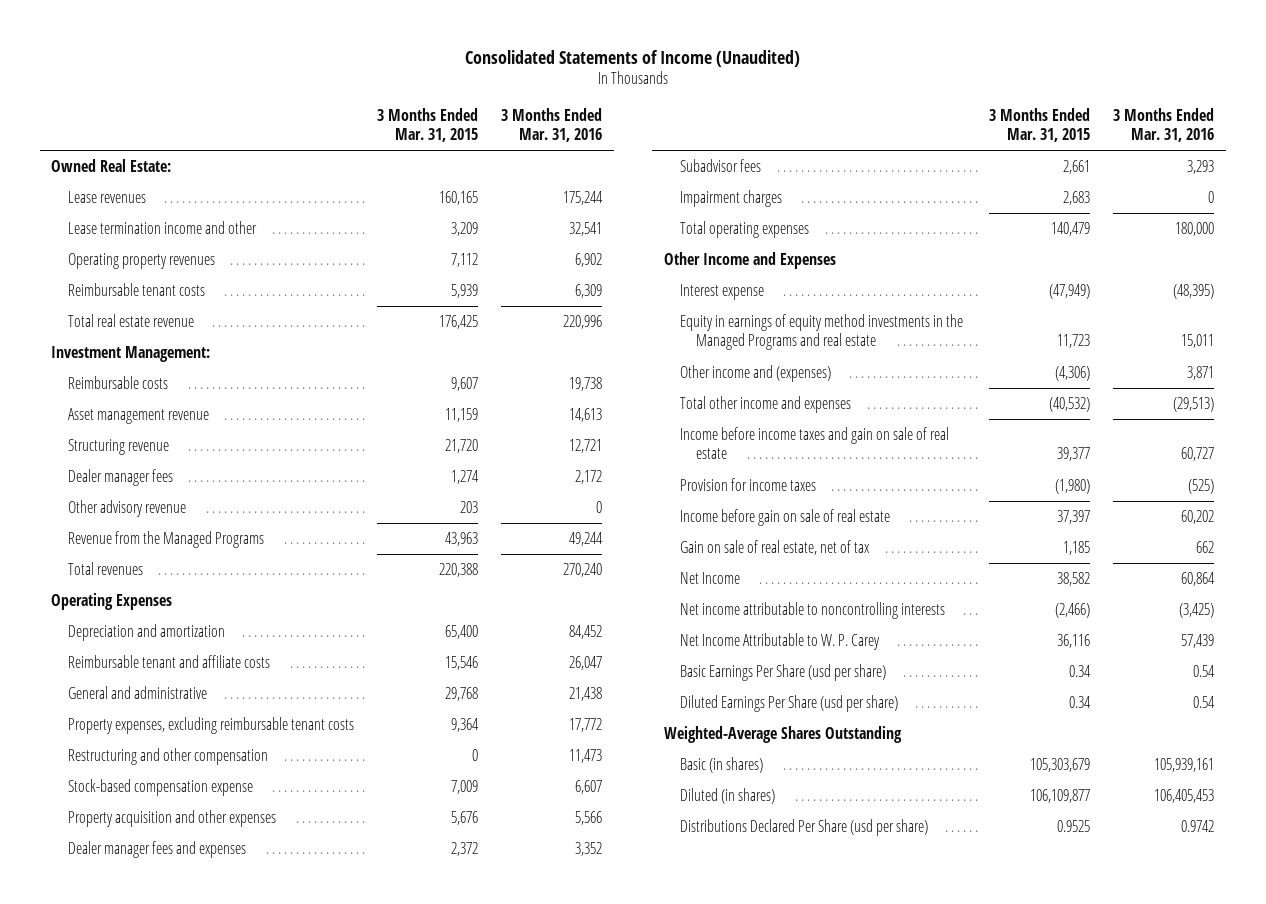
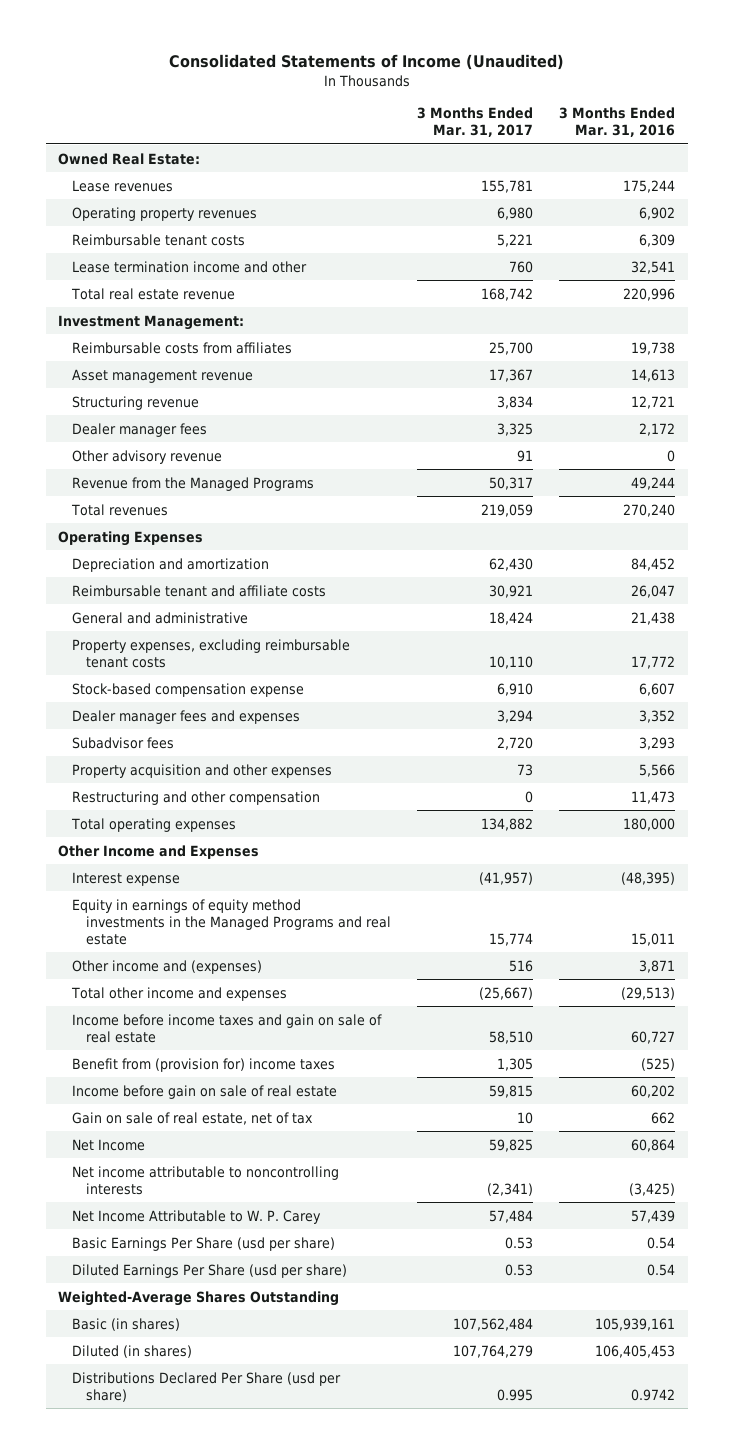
[376,107,478,143] 3 Months Ended Mar. 31, 2015 -> none
none -> [417,107,534,138] 3 Months Ended Mar. 31, 2017
[67,221,257,235] Lease termination income and other -> [72,260,308,273] Lease termination income and other
[67,376,168,390] Reimbursable costs -> [72,341,293,354] Reimbursable costs from affiliates
[679,190,782,208] Impairment charges -> none
[67,810,276,828] Property acquisition and other expenses -> [72,763,333,778] Property acquisition and other expenses
[67,748,268,766] Restructuring and other compensation -> [72,790,321,805] Restructuring and other compensation
[679,478,816,492] Provision for income taxes -> [72,1057,336,1072] Benefit from (provision for) income taxes

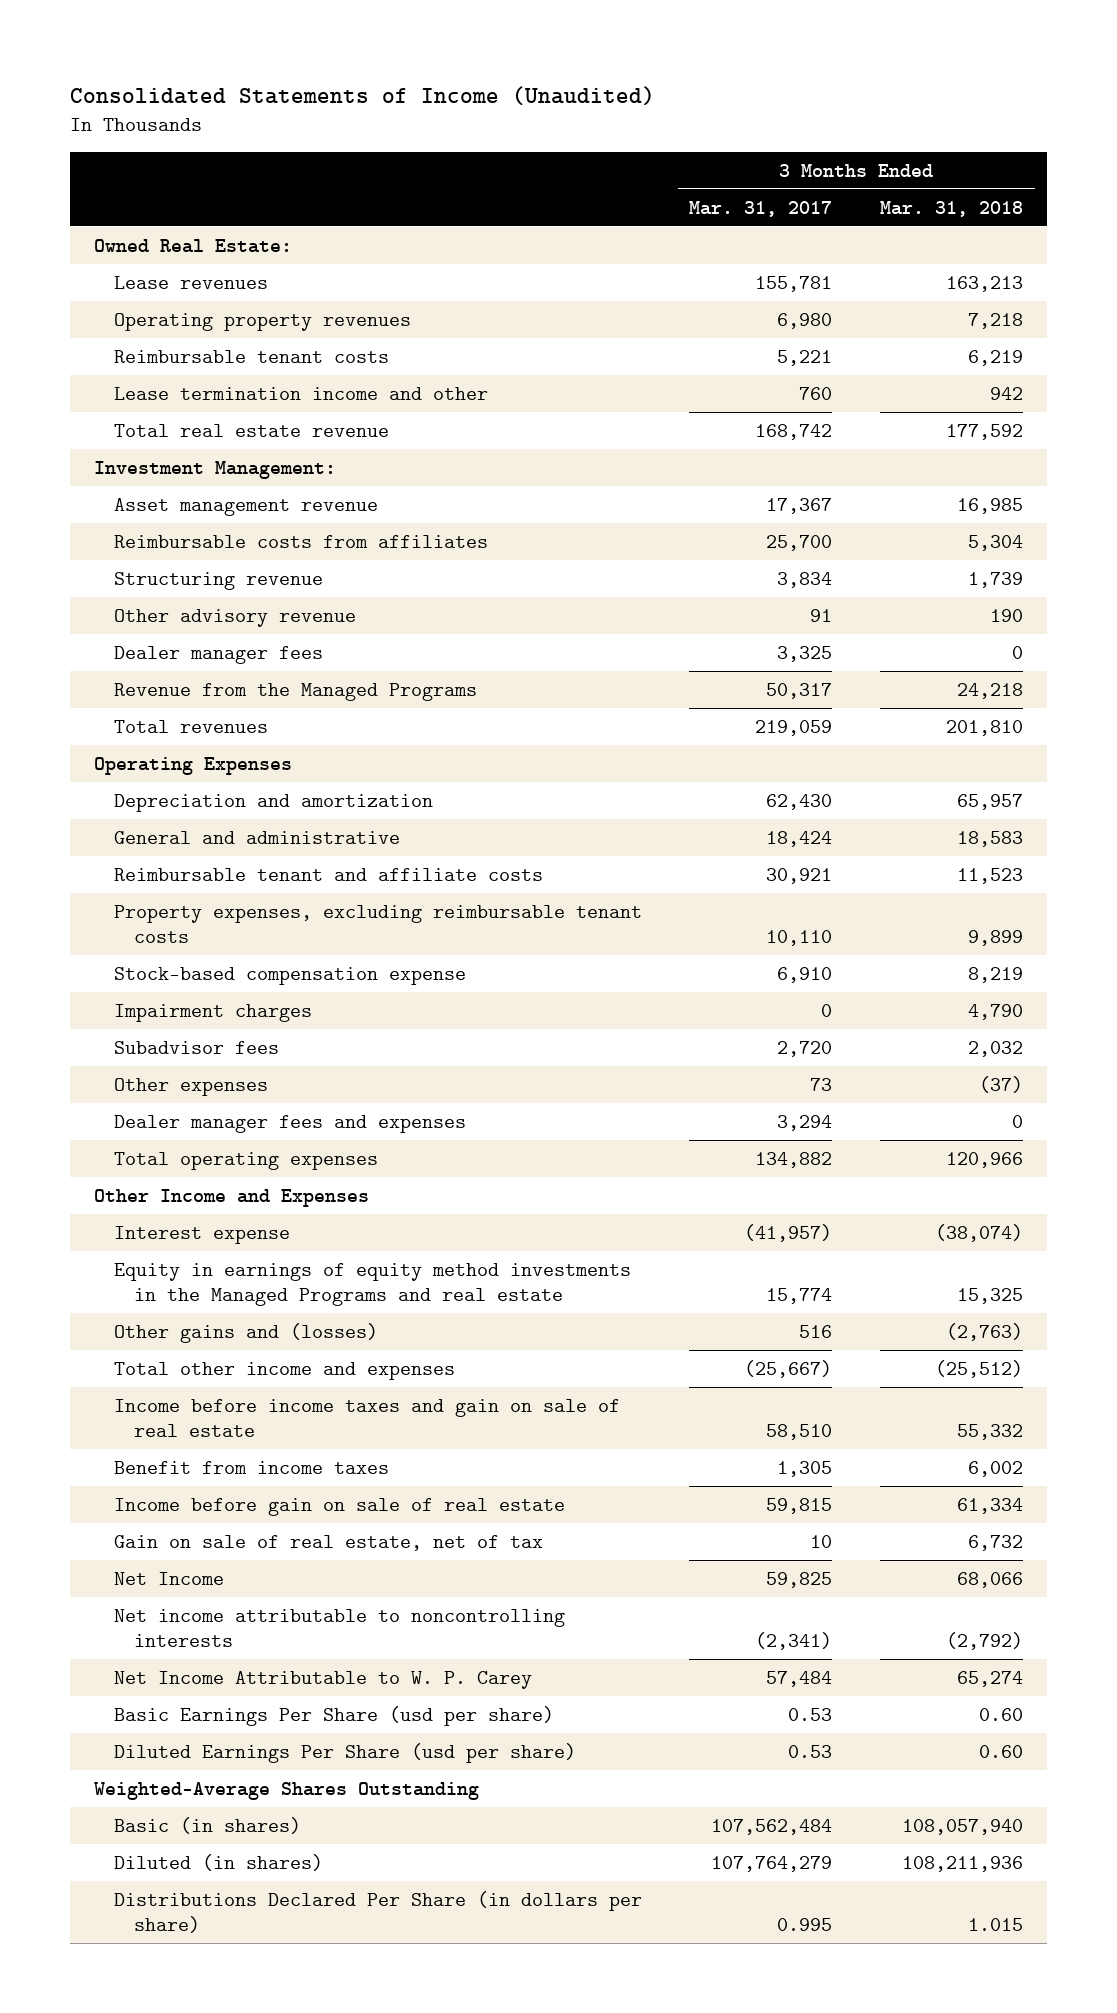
[558,107,675,138] 3 Months Ended Mar. 31, 2016 -> none
none -> [879,200,1023,217] Mar. 31, 2018
[72,341,293,354] Reimbursable costs from affiliates -> [113,534,488,548] Reimbursable costs from affiliates
[72,422,208,437] Dealer manager fees -> [113,645,323,664] Dealer manager fees
[72,584,327,597] Reimbursable tenant and affiliate costs -> [113,867,543,881] Reimbursable tenant and affiliate costs
none -> [113,1003,312,1022] Impairment charges
[72,763,333,778] Property acquisition and other expenses -> none
[72,790,321,805] Restructuring and other compensation -> none
none -> [113,1077,268,1096] Other expenses
[72,709,301,724] Dealer manager fees and expenses -> [113,1114,466,1133] Dealer manager fees and expenses
[72,959,263,974] Other income and (expenses) -> [113,1322,378,1343] Other gains and (losses)
[72,1057,336,1072] Benefit from (provision for) income taxes -> [113,1460,389,1474] Benefit from income taxes
[72,1371,342,1402] Distributions Declared Per Share (usd per share) -> [113,1890,642,1933] Distributions Declared Per Share (in dollars per share)

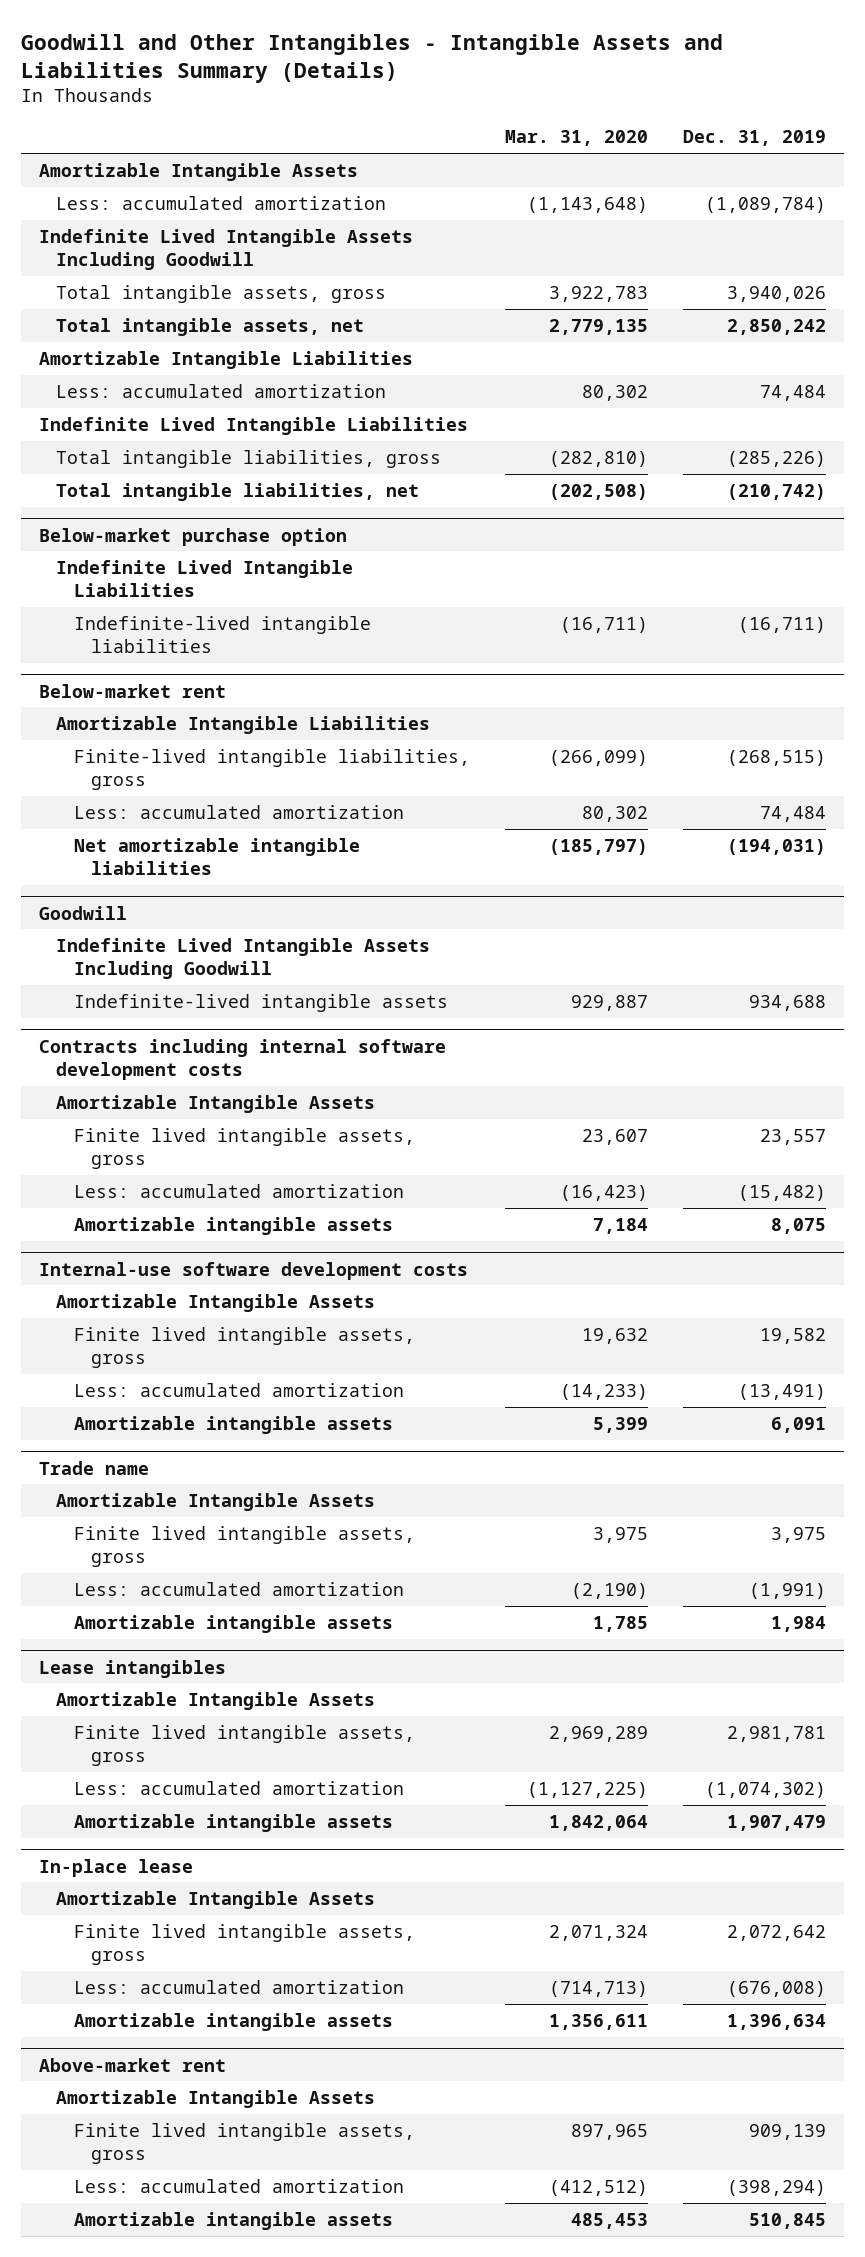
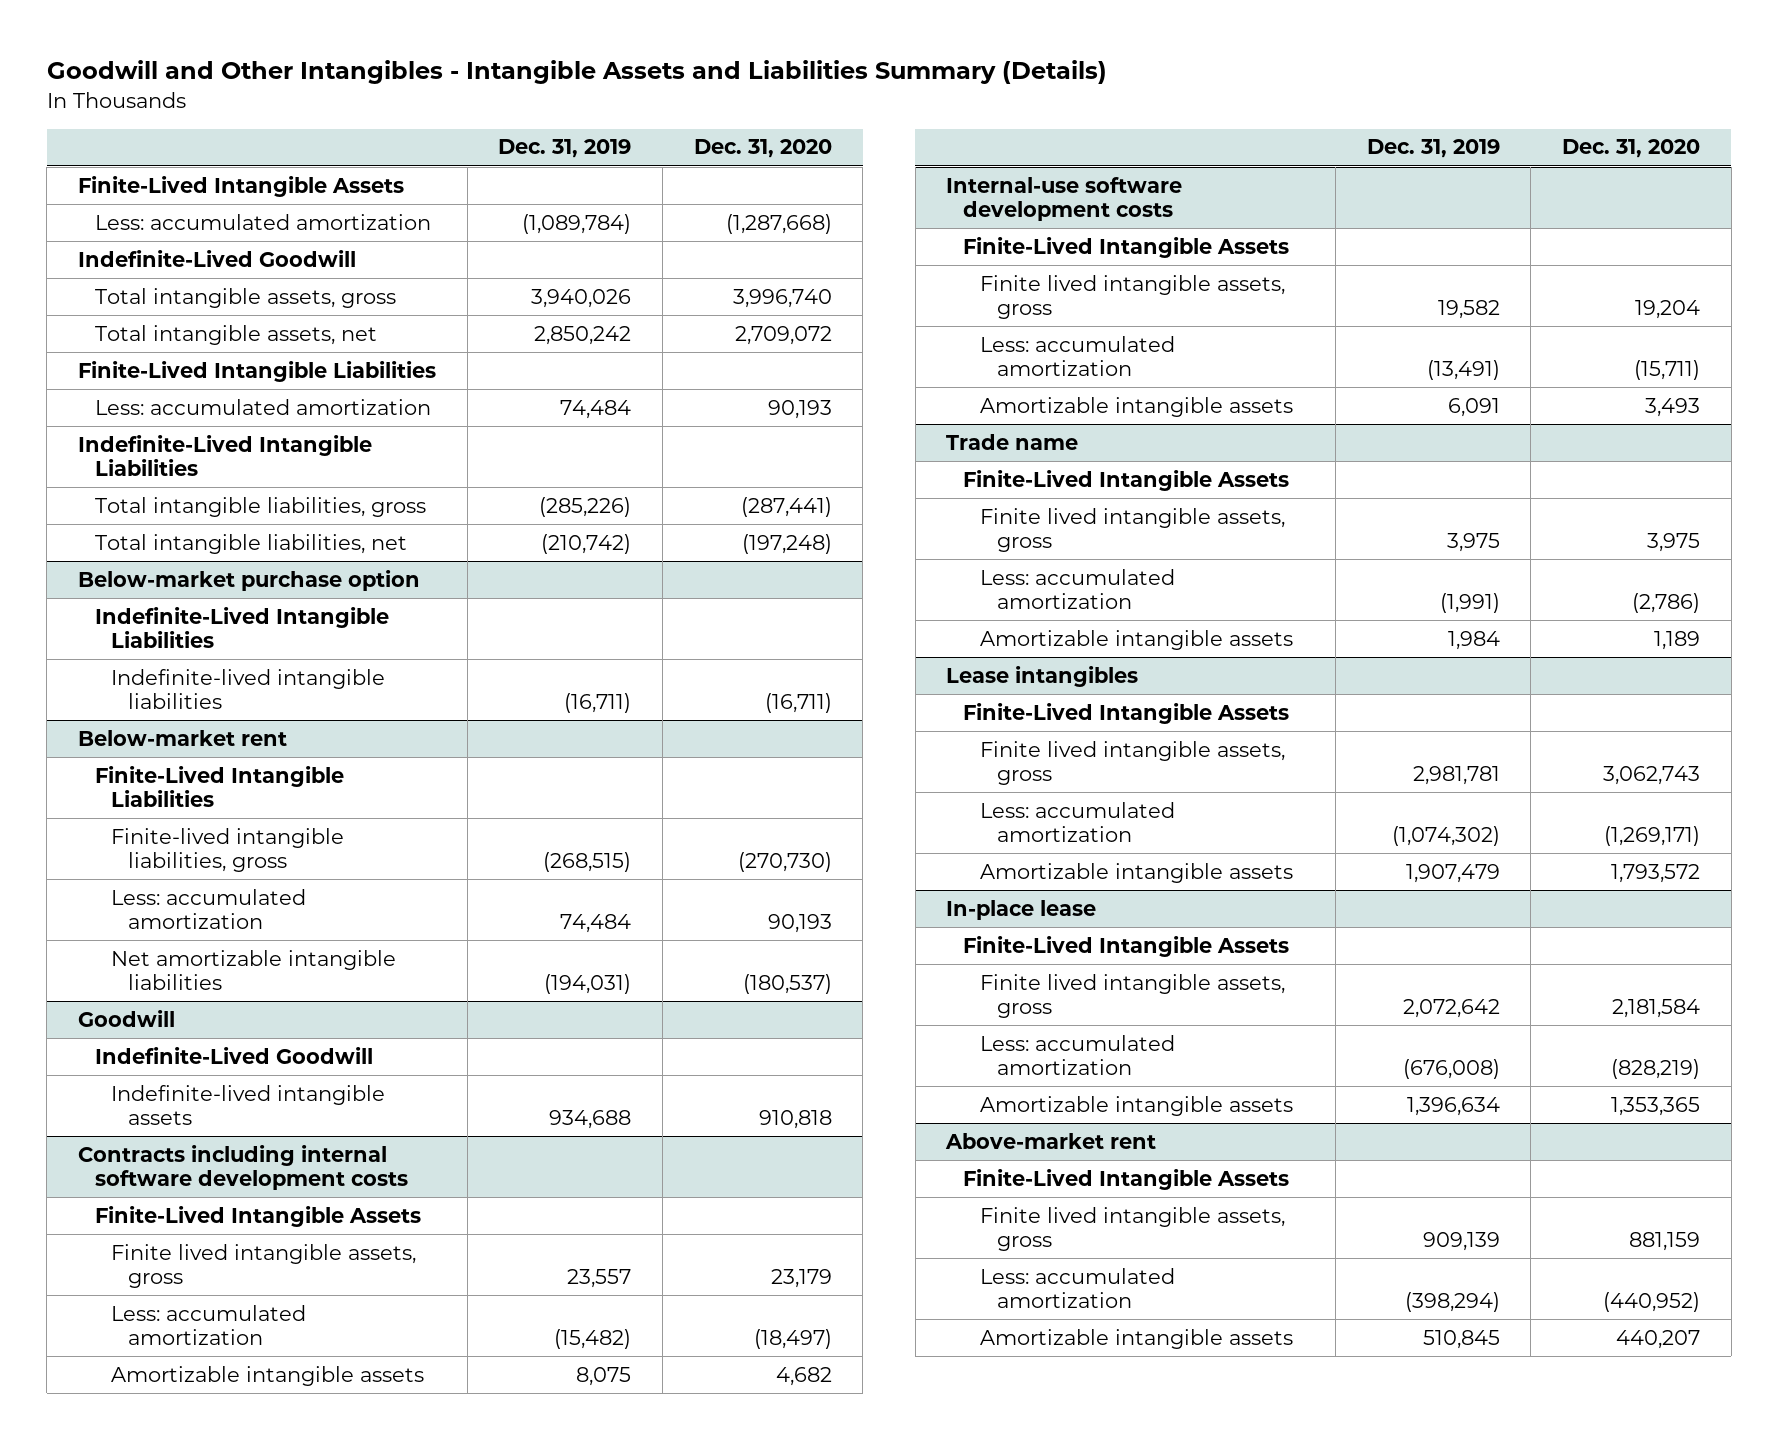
[505,130,649,147] Mar. 31, 2020 -> none
none -> [693,139,832,159] Dec. 31, 2020
[38,162,358,181] Amortizable Intangible Assets -> [77,175,404,197] Finite-Lived Intangible Assets
[38,228,413,271] Indefinite Lived Intangible Assets Including Goodwill -> [77,249,356,267] Indefinite-Lived Goodwill
[38,350,413,369] Amortizable Intangible Liabilities -> [77,360,436,382] Finite-Lived Intangible Liabilities
[38,416,468,435] Indefinite Lived Intangible Liabilities -> [77,434,372,477] Indefinite-Lived Intangible Liabilities
[56,559,354,598] Indefinite Lived Intangible Liabilities -> [94,606,389,649] Indefinite-Lived Intangible Liabilities
[56,715,431,734] Amortizable Intangible Liabilities -> [94,765,344,808] Finite-Lived Intangible Liabilities
[56,937,431,980] Indefinite Lived Intangible Assets Including Goodwill -> [94,1046,373,1064] Indefinite-Lived Goodwill
[56,1094,376,1113] Amortizable Intangible Assets -> [94,1205,421,1227] Finite-Lived Intangible Assets
[56,1293,376,1312] Amortizable Intangible Assets -> [963,236,1290,258] Finite-Lived Intangible Assets
[56,1492,376,1511] Amortizable Intangible Assets -> [963,469,1290,491] Finite-Lived Intangible Assets
[56,1691,376,1710] Amortizable Intangible Assets -> [963,702,1290,724] Finite-Lived Intangible Assets
[56,1890,376,1909] Amortizable Intangible Assets -> [963,935,1290,957] Finite-Lived Intangible Assets
[56,2089,376,2108] Amortizable Intangible Assets -> [963,1168,1290,1190] Finite-Lived Intangible Assets

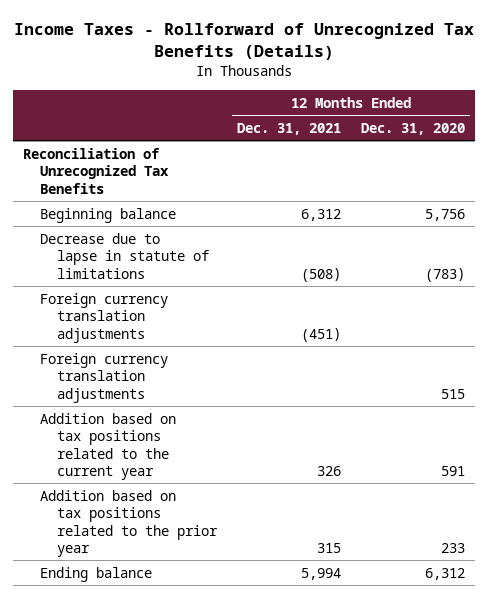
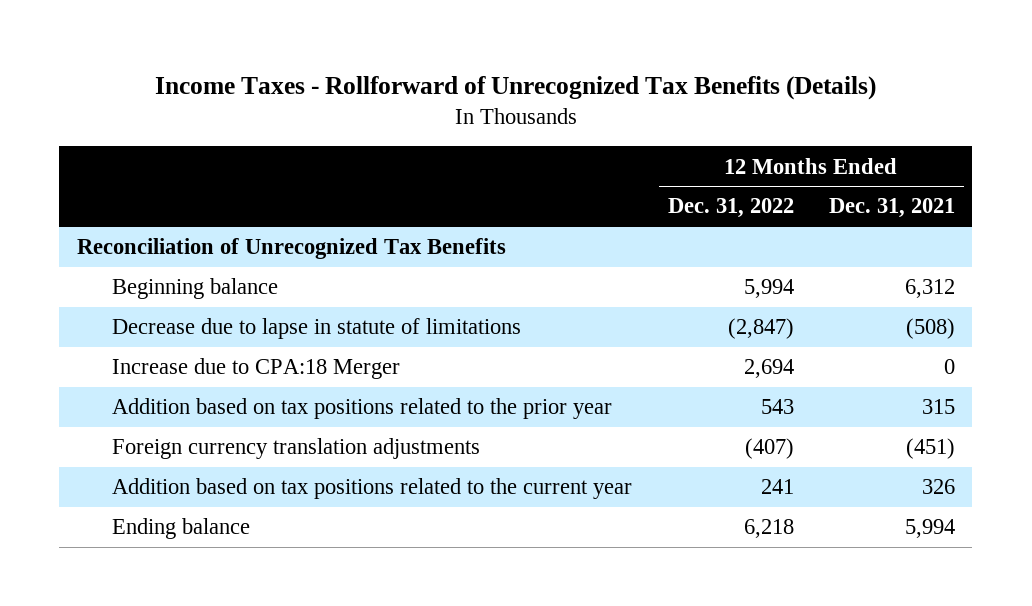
[361,122,466,135] Dec. 31, 2020 -> none
none -> [667,198,794,219] Dec. 31, 2022
none -> [112,358,401,380] Increase due to CPA:18 Merger
[40,489,219,557] Addition based on tax positions related to the prior year -> [112,398,613,420] Addition based on tax positions related to the prior year
[40,352,169,403] Foreign currency translation adjustments -> none

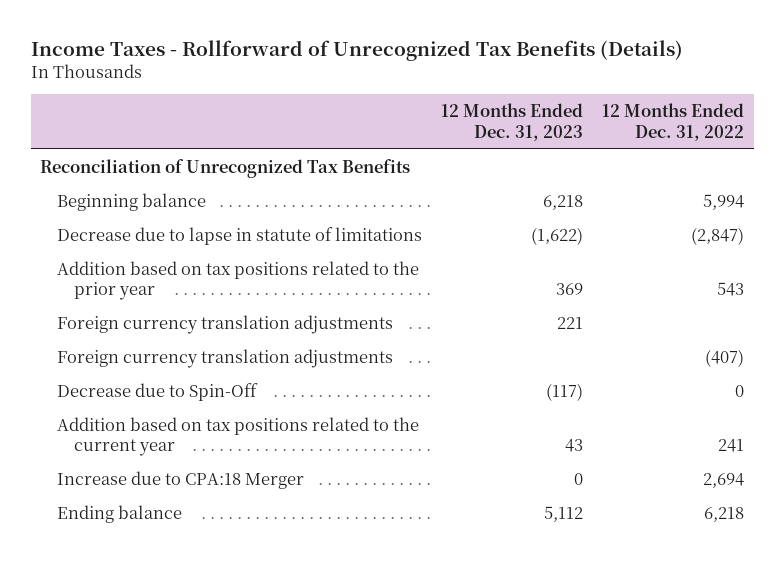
[828,198,955,219] Dec. 31, 2021 -> none
none -> [441,103,584,141] 12 Months Ended Dec. 31, 2023
none -> [56,314,393,334] Foreign currency translation adjustments
none -> [56,382,258,401] Decrease due to Spin-Off
[112,358,401,380] Increase due to CPA:18 Merger -> [56,470,304,489] Increase due to CPA:18 Merger

